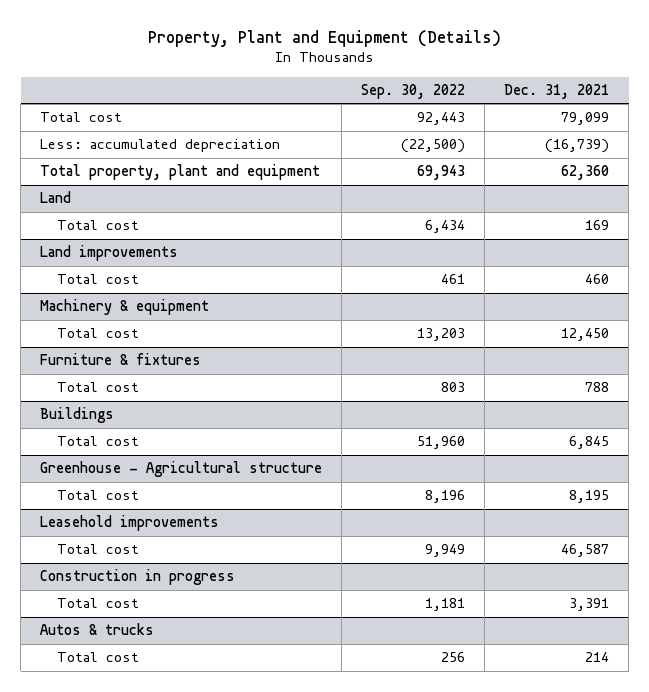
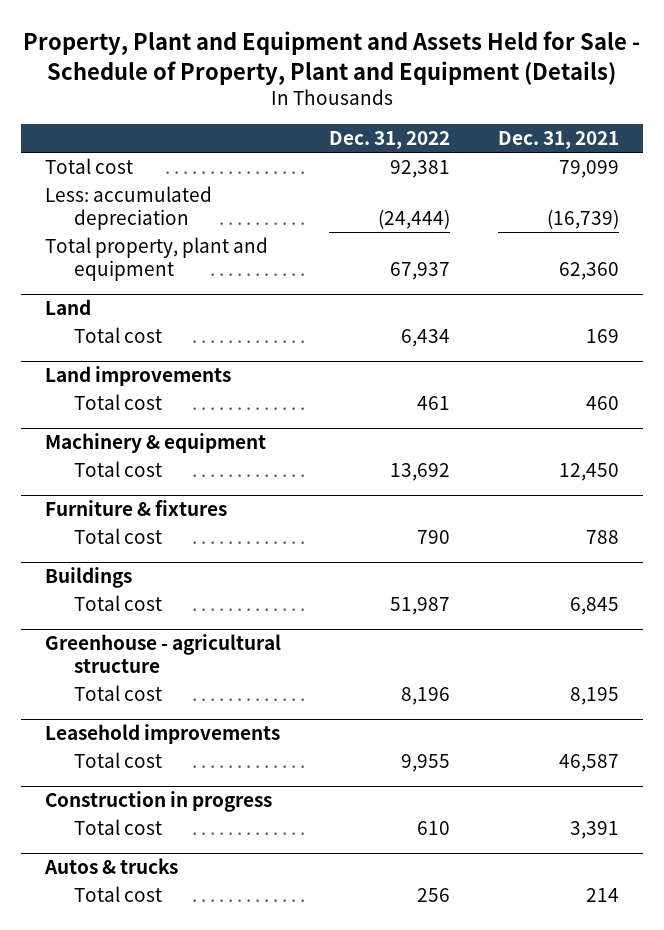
[147,29,501,47] Property, Plant and Equipment (Details) -> [23,31,641,85] Property, Plant and Equipment and Assets Held for Sale - Schedule of Property, Plant and Equipment (Details)
[361,83,466,99] Sep. 30, 2022 -> none
none -> [329,131,451,150] Dec. 31, 2022
[40,461,323,478] Greenhouse - Agricultural structure -> [44,634,281,673] Greenhouse - agricultural structure

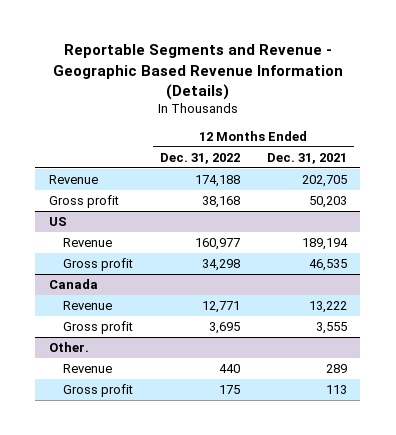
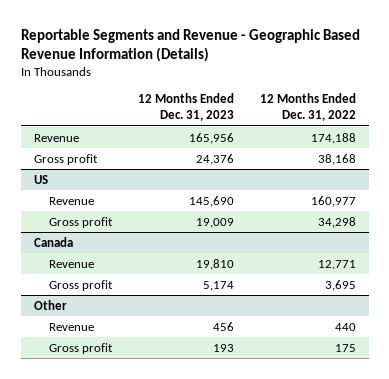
[266,152,347,164] Dec. 31, 2021 -> none
none -> [137,93,234,121] 12 Months Ended Dec. 31, 2023
[48,341,89,352] Other. -> [33,299,67,310] Other

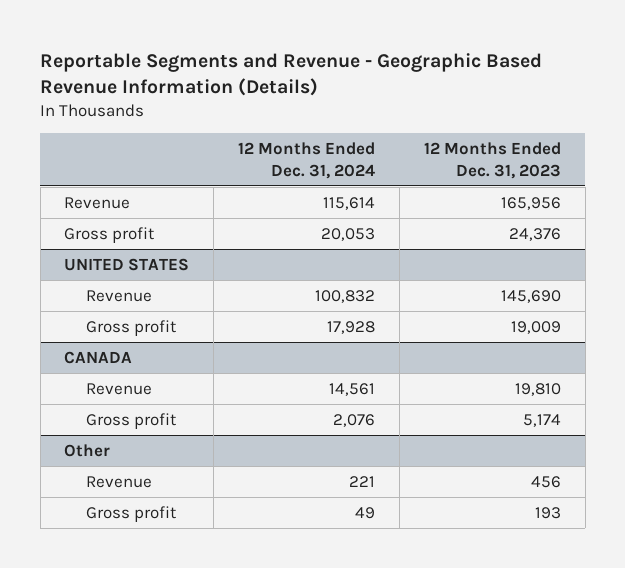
[259,93,356,121] 12 Months Ended Dec. 31, 2022 -> none
none -> [238,141,376,179] 12 Months Ended Dec. 31, 2024
[33,174,48,184] US -> [64,257,190,271] UNITED STATES
[33,236,73,247] Canada -> [64,350,133,364] CANADA

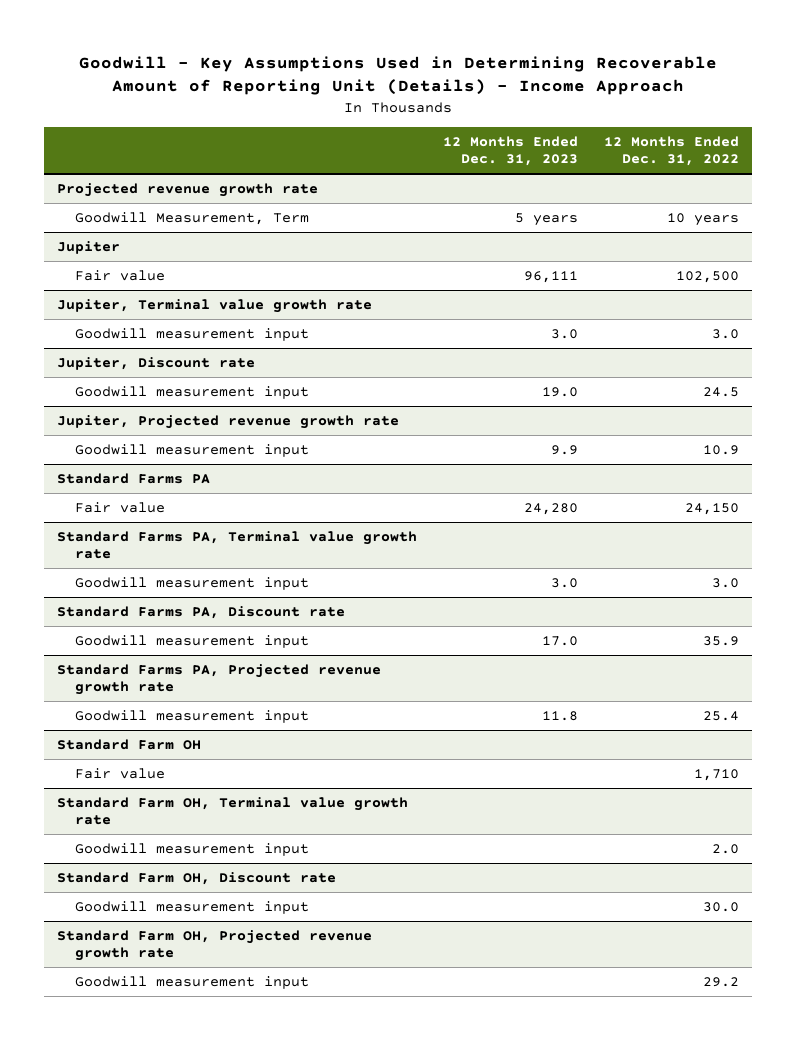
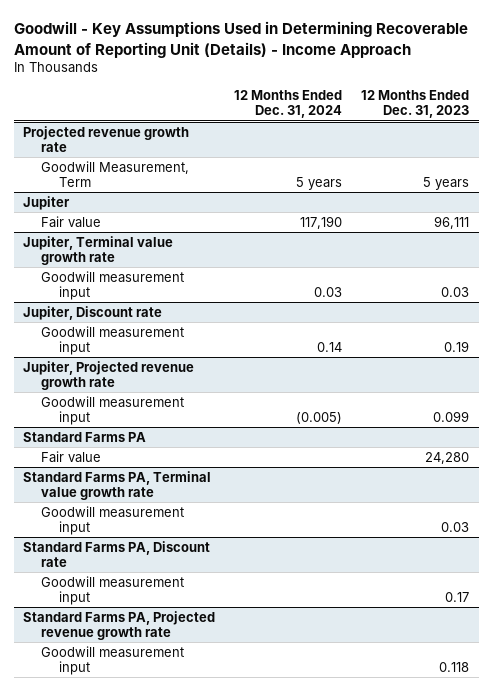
[604,135,740,167] 12 Months Ended Dec. 31, 2022 -> none
none -> [234,90,343,119] 12 Months Ended Dec. 31, 2024
[551,328,579,339] 3.0 -> [441,286,470,297] 0.03
[542,386,579,397] 19.0 -> [444,340,470,352] 0.19
[551,444,579,455] 9.9 -> [433,410,470,422] 0.099
[551,577,579,588] 3.0 -> [441,521,470,532] 0.03
[542,635,579,646] 17.0 -> [445,591,470,602] 0.17
[57,738,202,750] Standard Farm OH -> none
[74,767,165,779] Fair value -> none
[57,796,409,826] Standard Farm OH, Terminal value growth rate -> none
[74,842,309,856] Goodwill measurement input -> none
[57,871,337,885] Standard Farm OH, Discount rate -> none
[74,900,309,914] Goodwill measurement input -> none
[57,929,373,962] Standard Farm OH, Projected revenue growth rate -> none
[74,975,309,989] Goodwill measurement input -> none
[542,710,579,721] 11.8 -> [439,661,470,672] 0.118

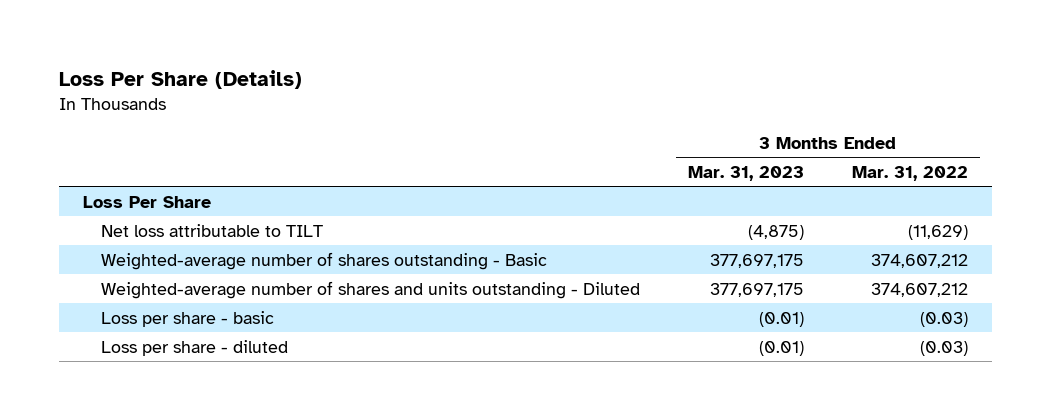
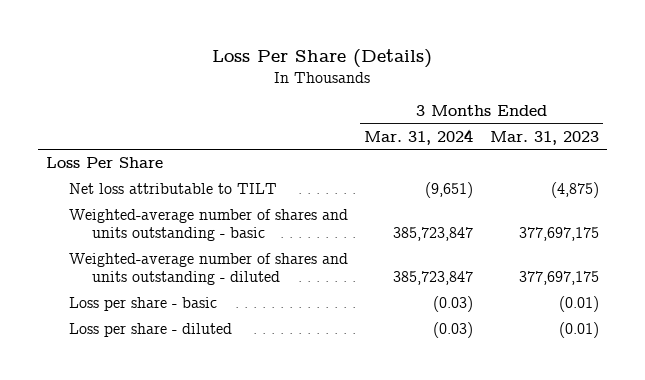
[851,165,968,181] Mar. 31, 2022 -> none
none -> [364,128,474,145] Mar. 31, 2024
[101,251,548,270] Weighted-average number of shares outstanding - Basic -> [68,209,348,242] Weighted-average number of shares and units outstanding - basic
[101,280,641,299] Weighted-average number of shares and units outstanding - Diluted -> [68,253,348,286] Weighted-average number of shares and units outstanding - diluted

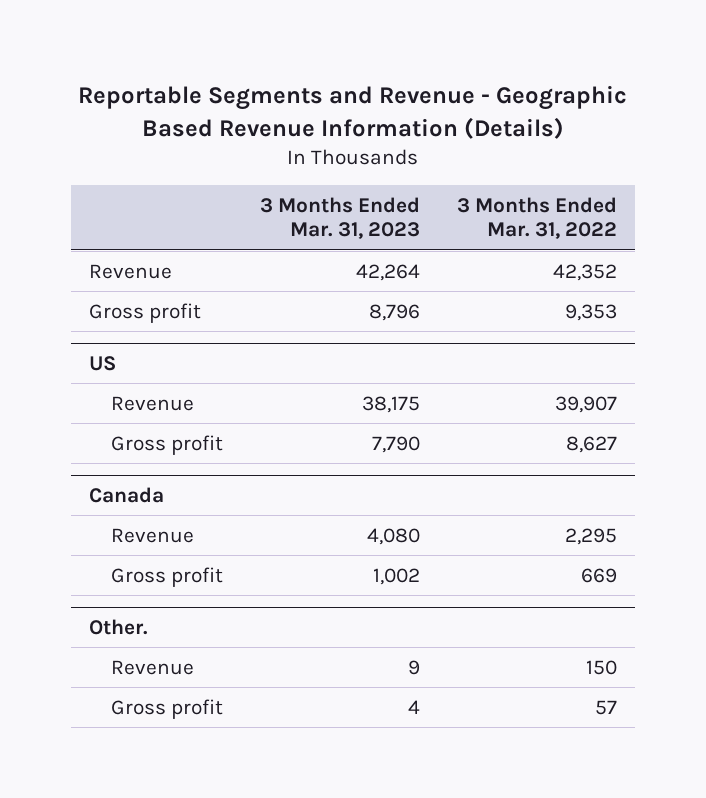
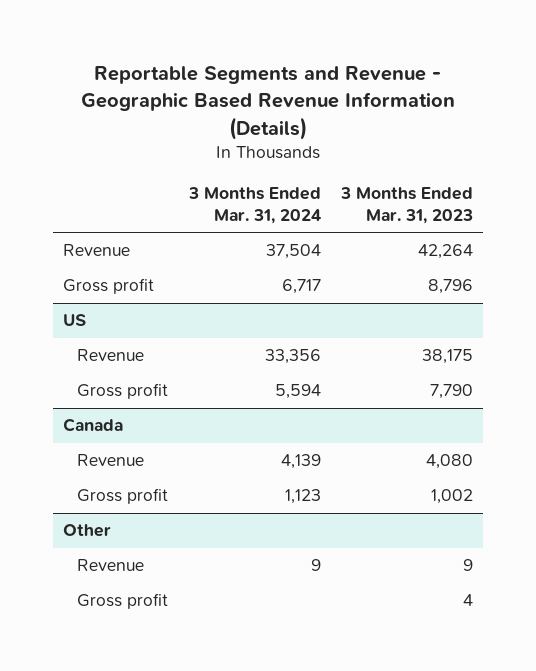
[456,196,617,240] 3 Months Ended Mar. 31, 2022 -> none
none -> [187,187,321,224] 3 Months Ended Mar. 31, 2024
[89,618,149,635] Other. -> [63,524,112,538] Other

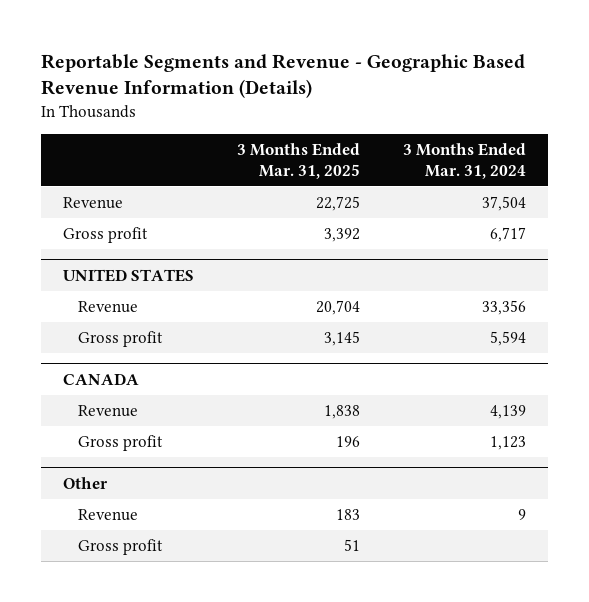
[339,187,473,224] 3 Months Ended Mar. 31, 2023 -> none
none -> [237,142,361,179] 3 Months Ended Mar. 31, 2025
[63,314,87,327] US -> [62,268,194,282] UNITED STATES
[63,418,124,433] Canada -> [62,372,139,385] CANADA

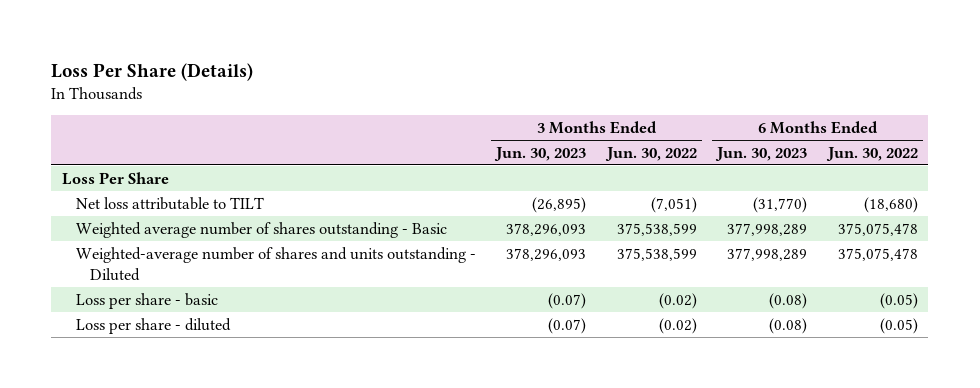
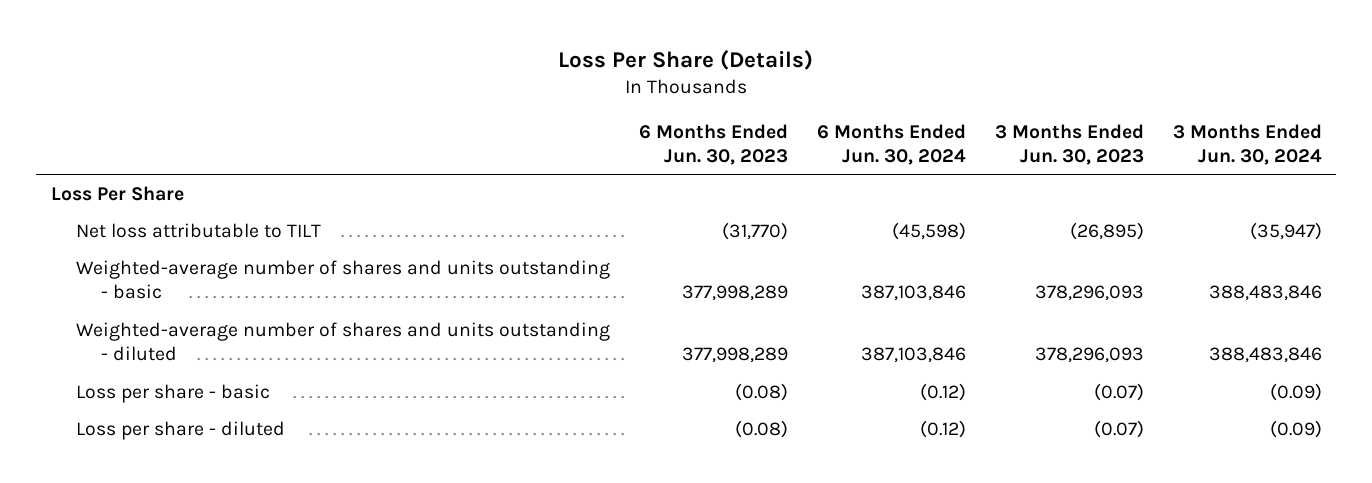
[604,146,697,161] Jun. 30, 2022 -> none
[826,146,919,161] Jun. 30, 2022 -> none
none -> [816,123,966,166] 6 Months Ended Jun. 30, 2024
none -> [1172,123,1322,166] 3 Months Ended Jun. 30, 2024
[75,221,447,238] Weighted average number of shares outstanding - Basic -> [75,259,610,300] Weighted-average number of shares and units outstanding - basic
[75,246,476,281] Weighted-average number of shares and units outstanding - Diluted -> [75,321,610,362] Weighted-average number of shares and units outstanding - diluted

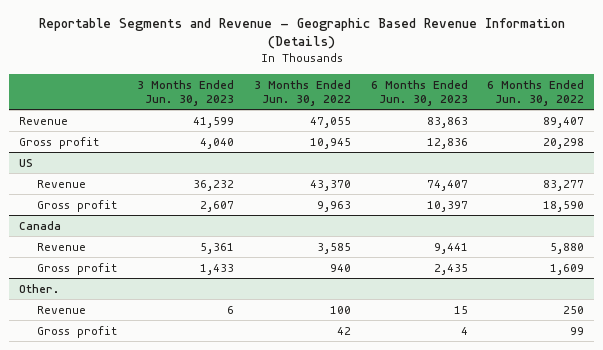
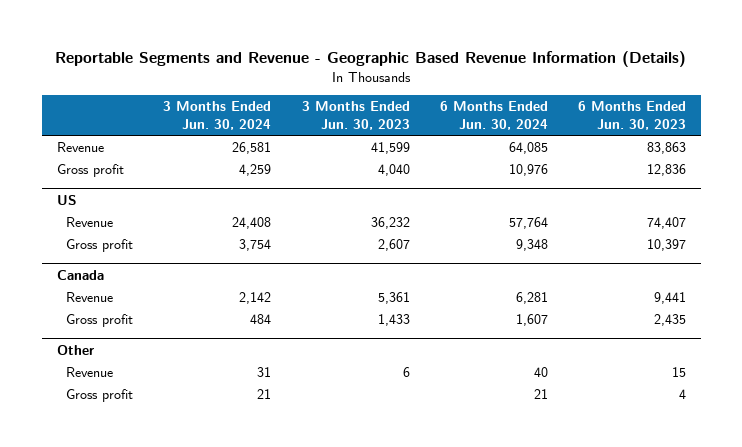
[253,79,351,106] 3 Months Ended Jun. 30, 2022 -> none
[487,79,585,106] 6 Months Ended Jun. 30, 2022 -> none
none -> [163,101,272,130] 3 Months Ended Jun. 30, 2024
none -> [439,101,548,130] 6 Months Ended Jun. 30, 2024
[19,283,60,293] Other. -> [56,344,94,355] Other

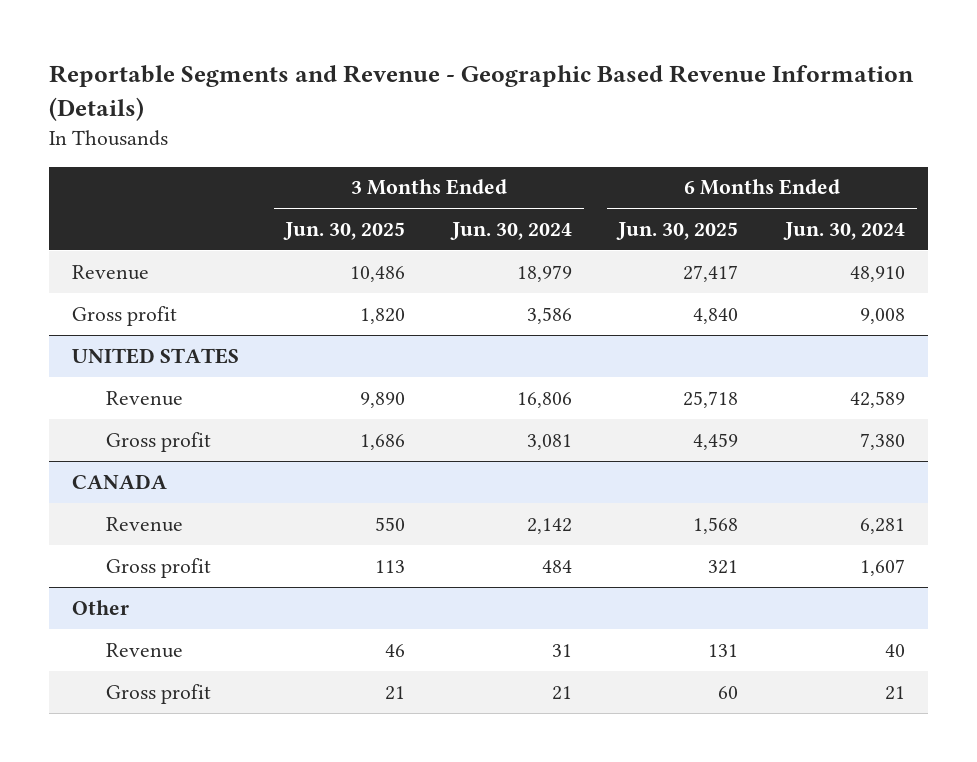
[301,101,410,130] 3 Months Ended Jun. 30, 2023 -> none
[577,101,686,130] 6 Months Ended Jun. 30, 2023 -> none
none -> [283,221,406,240] Jun. 30, 2025
none -> [616,221,739,240] Jun. 30, 2025
[232,142,272,155] 26,581 -> [516,264,572,282] 18,979
[508,142,548,155] 64,085 -> [849,265,905,282] 48,910
[239,164,272,177] 4,259 -> [526,306,572,324] 3,586
[508,164,548,177] 10,976 -> [859,307,905,324] 9,008
[56,194,77,205] US -> [71,347,239,364] UNITED STATES
[232,217,272,230] 24,408 -> [516,391,572,408] 16,806
[508,217,548,230] 57,764 -> [849,390,905,408] 42,589
[239,239,272,252] 3,754 -> [526,433,572,450] 3,081
[515,239,548,252] 9,348 -> [859,432,905,450] 7,380
[56,269,104,280] Canada -> [71,473,167,489] CANADA

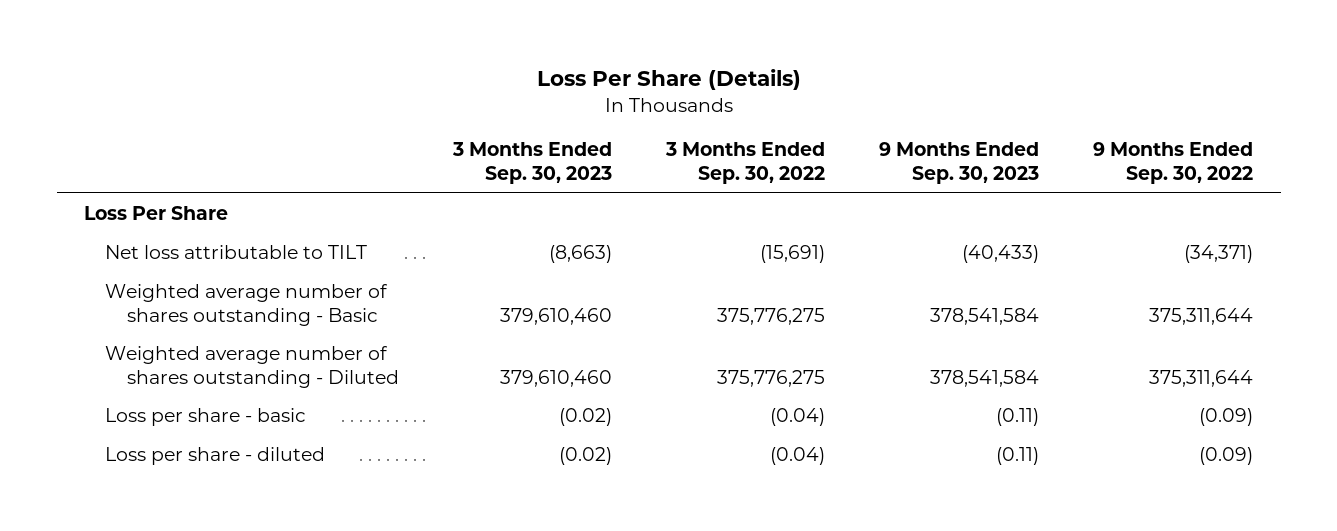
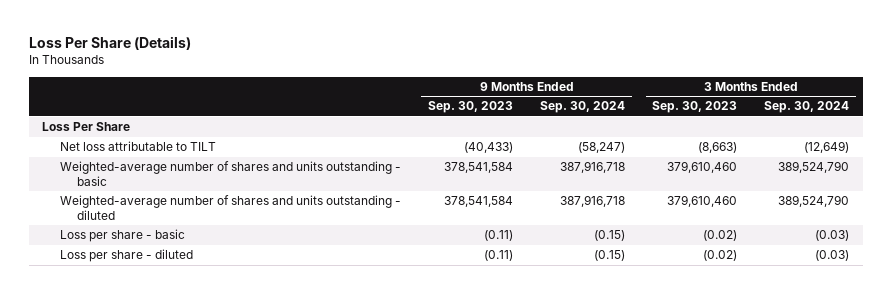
[665,142,826,185] 3 Months Ended Sep. 30, 2022 -> none
[1093,142,1254,185] 9 Months Ended Sep. 30, 2022 -> none
none -> [540,101,626,114] Sep. 30, 2024
none -> [764,101,850,114] Sep. 30, 2024
[105,283,389,326] Weighted average number of shares outstanding - Basic -> [59,161,401,187] Weighted-average number of shares and units outstanding - basic
[105,345,399,388] Weighted average number of shares outstanding - Diluted -> [59,195,401,221] Weighted-average number of shares and units outstanding - diluted

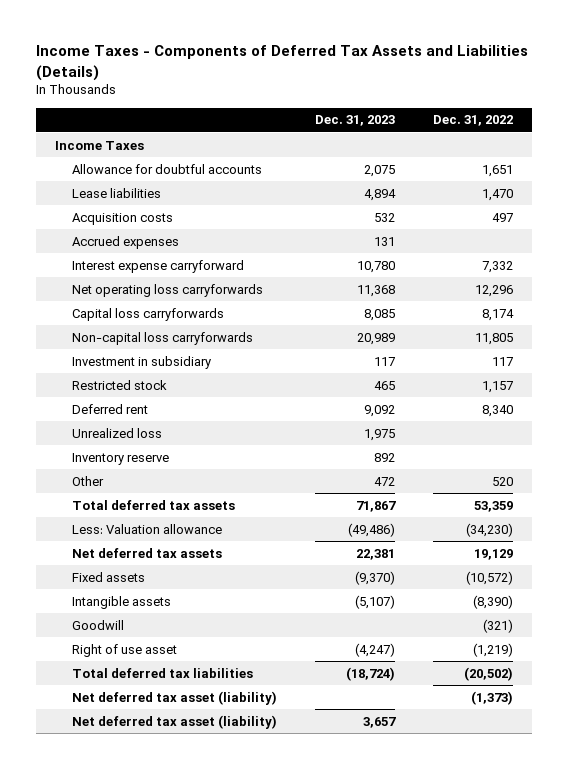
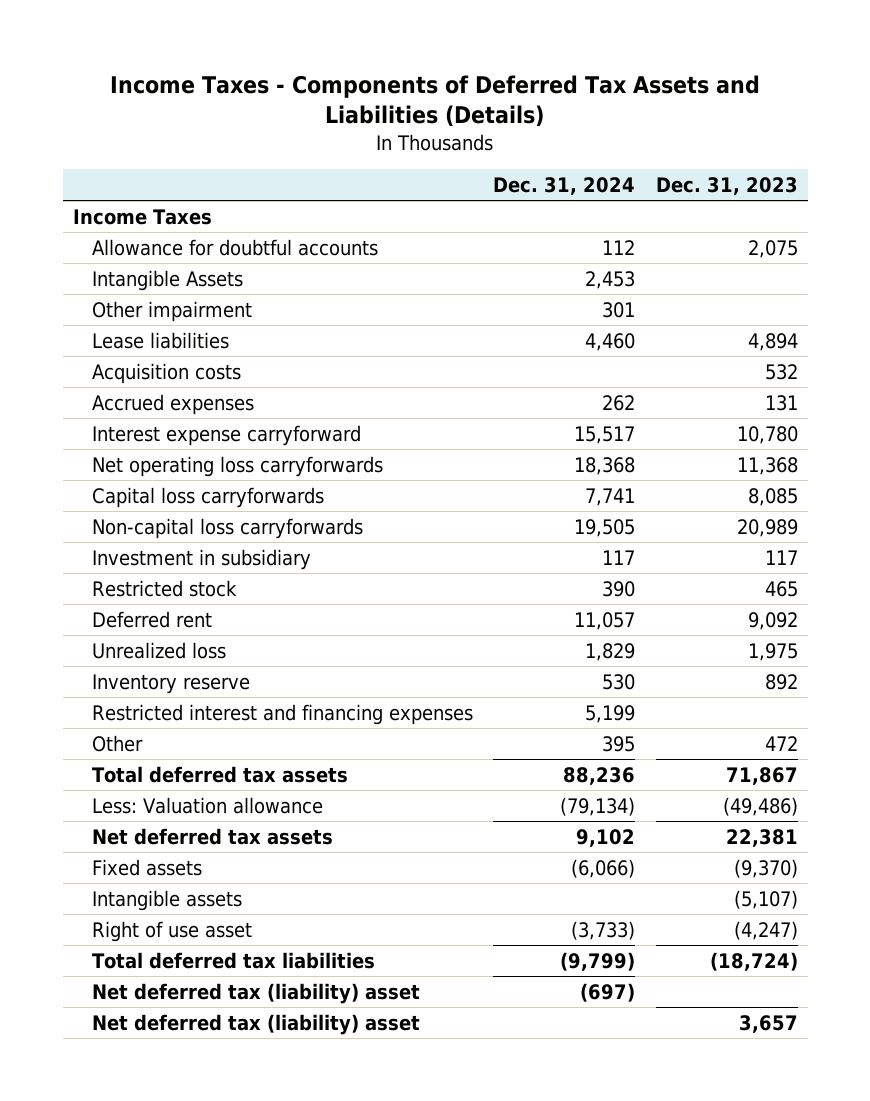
[432,115,513,127] Dec. 31, 2022 -> none
none -> [493,176,636,195] Dec. 31, 2024
none -> [92,269,244,291] Intangible Assets
none -> [92,300,253,322] Other impairment
none -> [92,703,474,725] Restricted interest and financing expenses
[71,619,124,630] Goodwill -> none
[71,690,277,705] Net deferred tax asset (liability) -> [92,982,421,1004] Net deferred tax (liability) asset
[71,714,277,729] Net deferred tax asset (liability) -> [92,1013,421,1035] Net deferred tax (liability) asset

